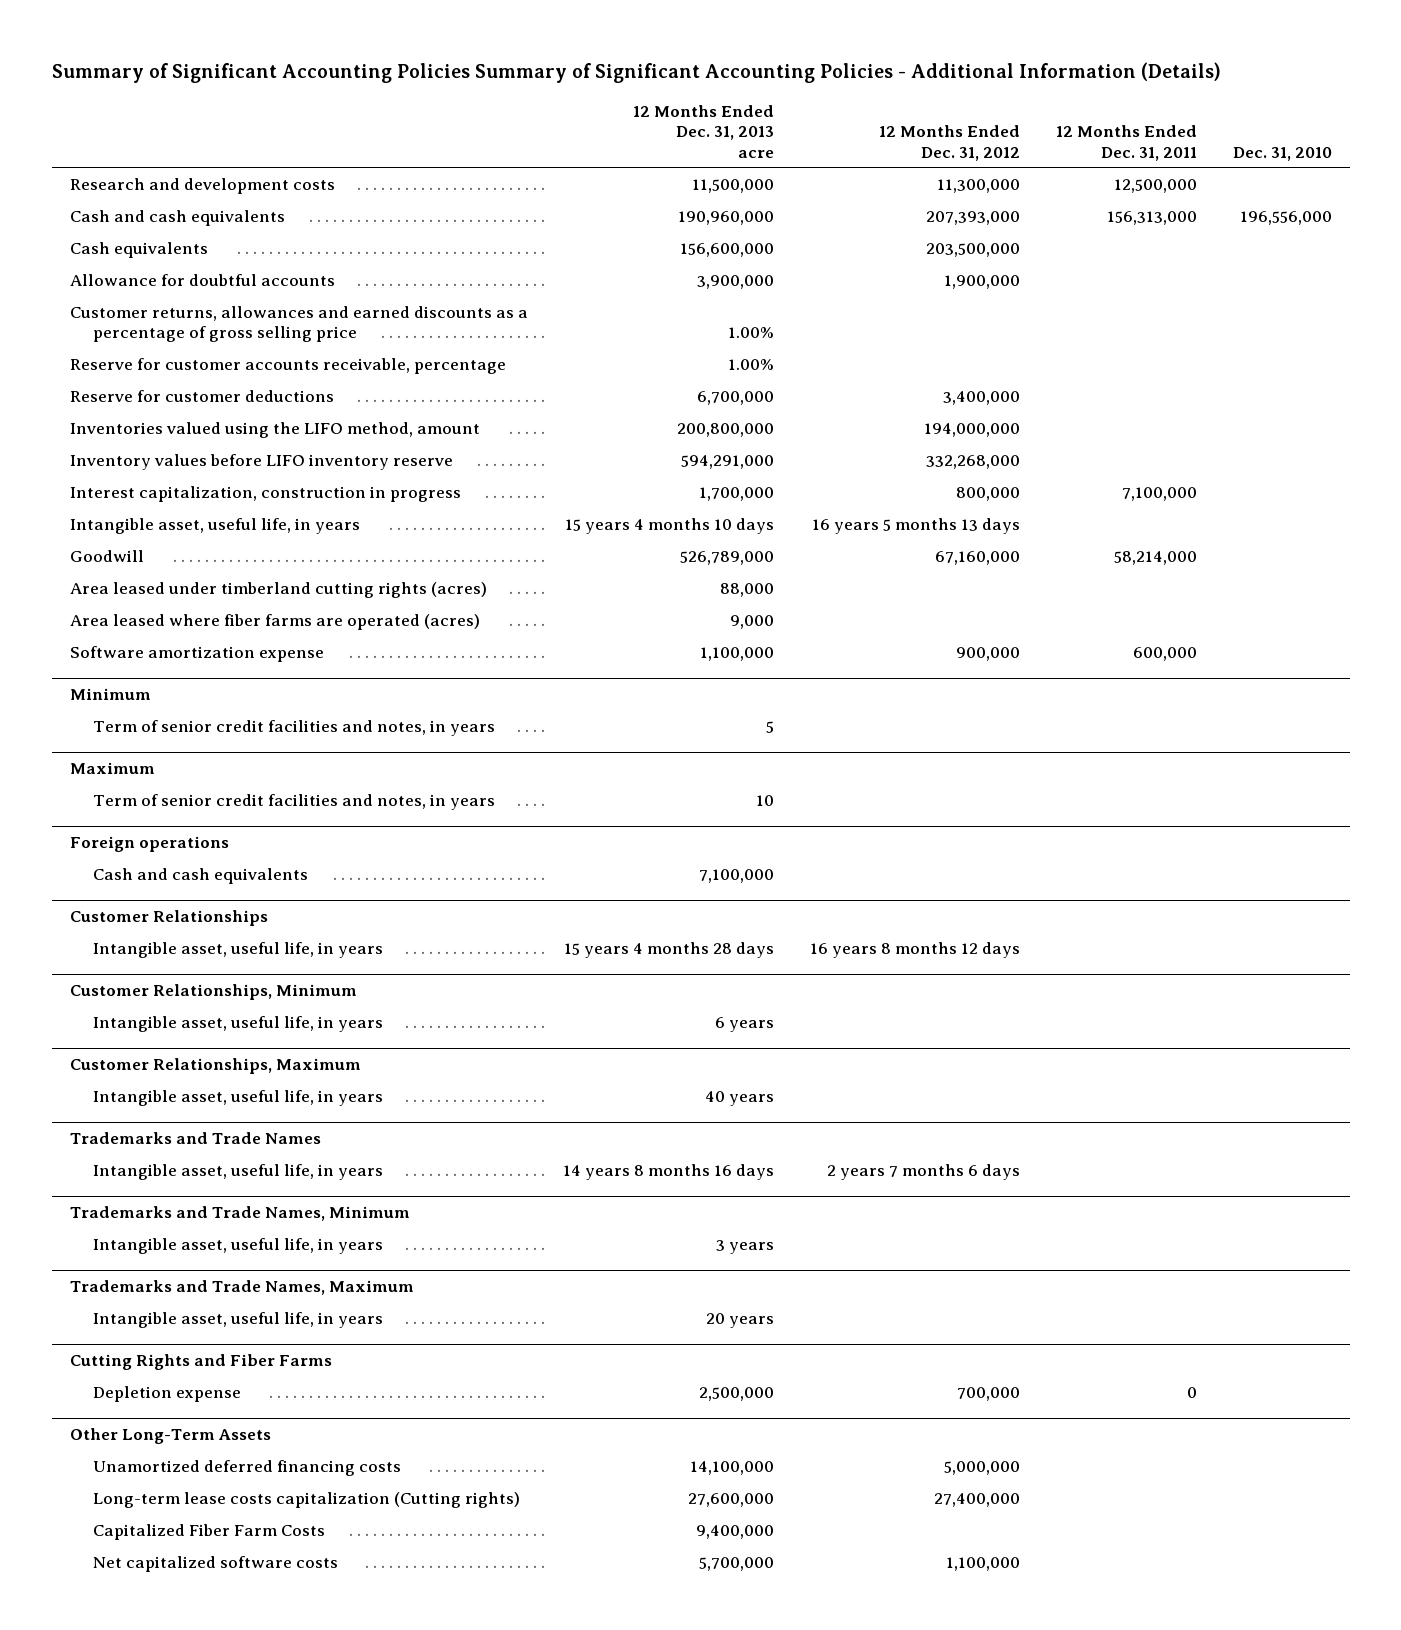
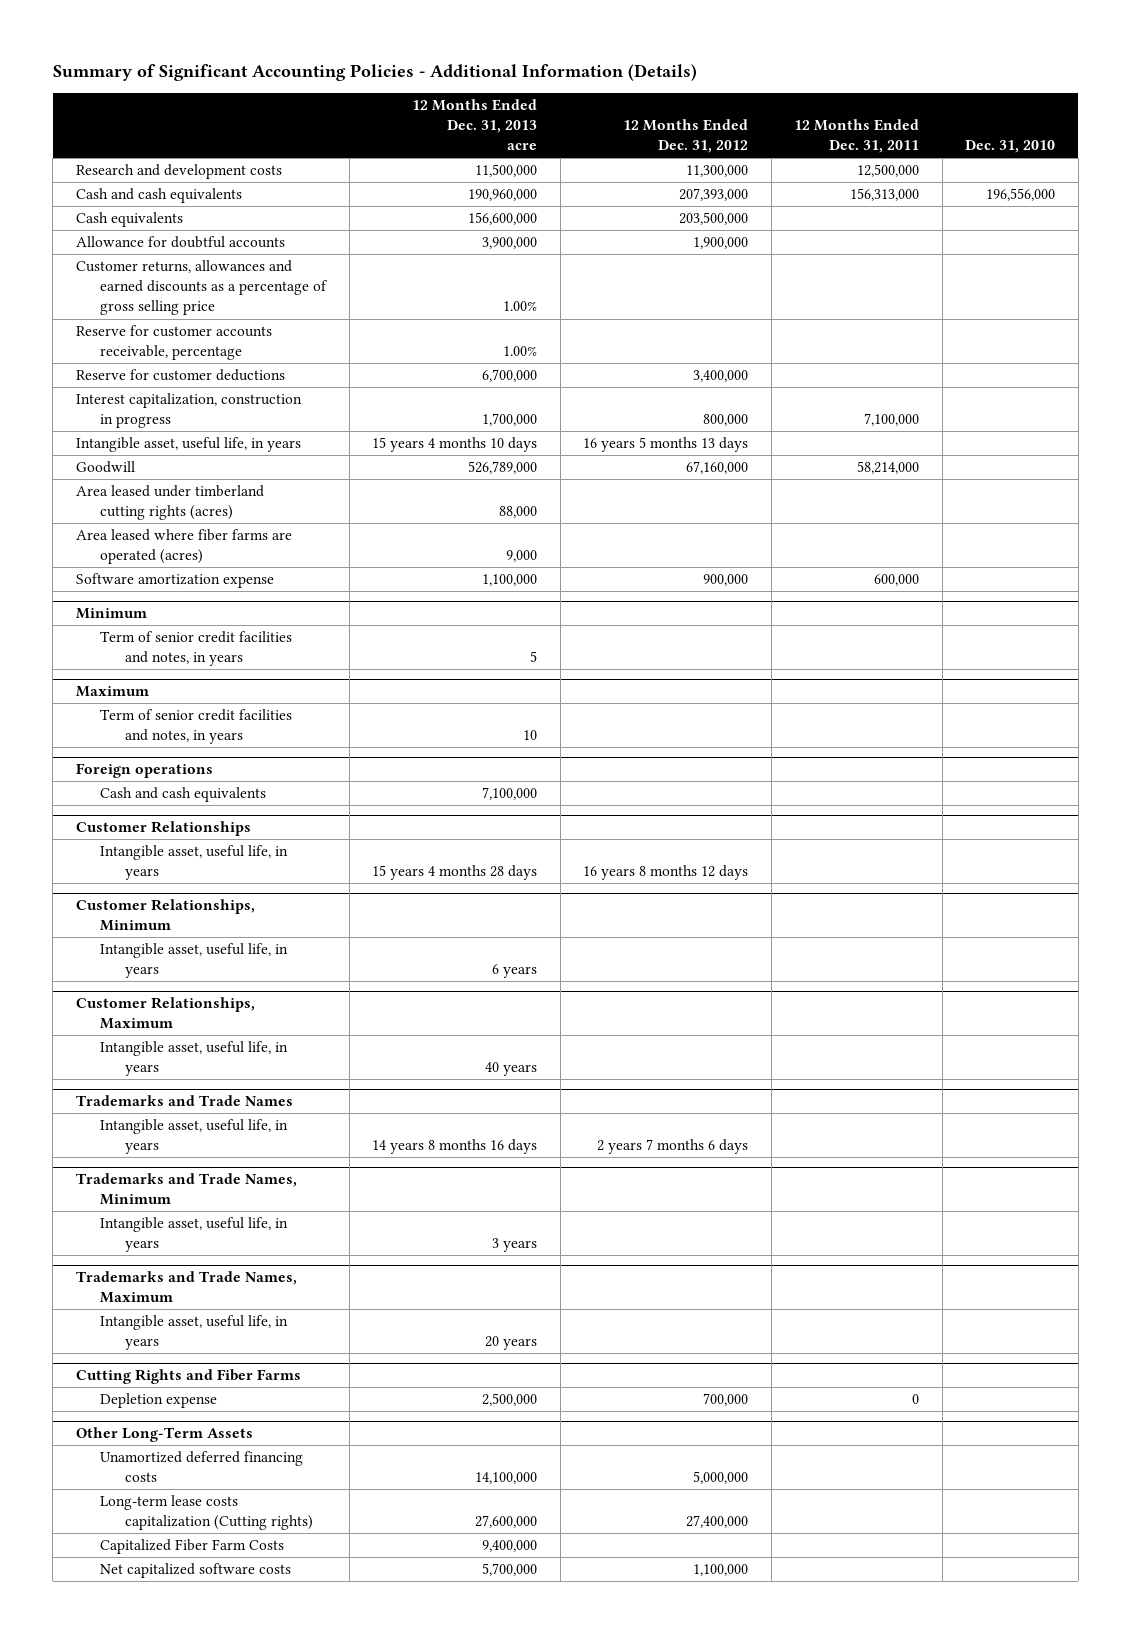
[51,62,1221,84] Summary of Significant Accounting Policies Summary of Significant Accounting Policies - Additional Information (Details) -> [52,64,697,82] Summary of Significant Accounting Policies - Additional Information (Details)
[69,421,480,438] Inventories valued using the LIFO method, amount -> none
[69,453,453,470] Inventory values before LIFO inventory reserve -> none

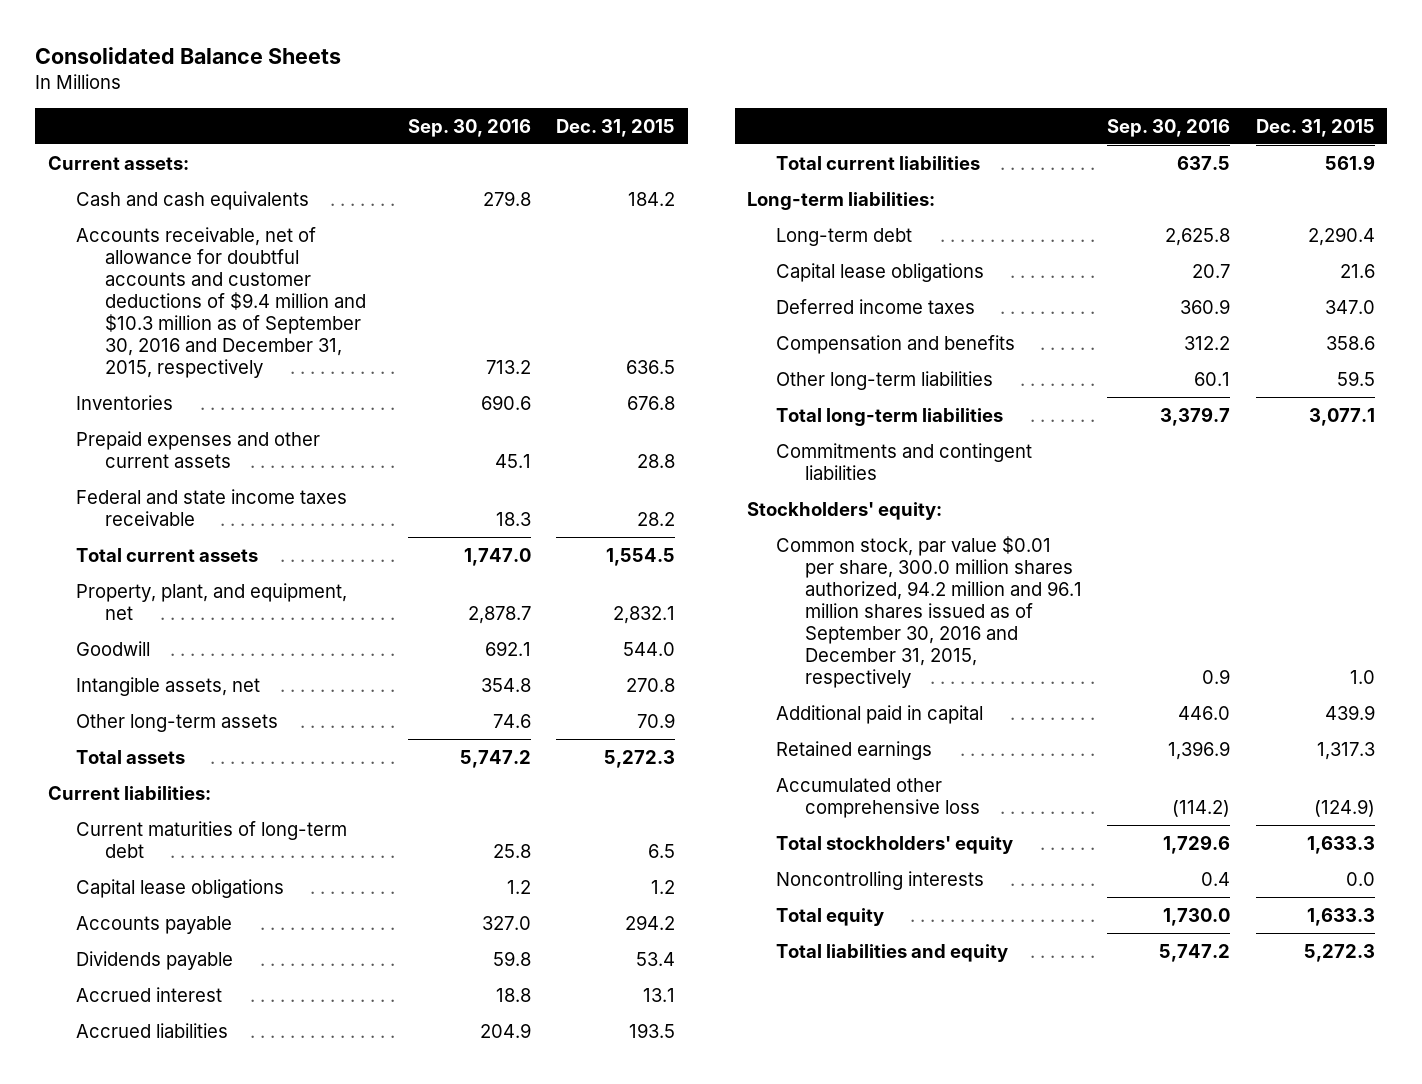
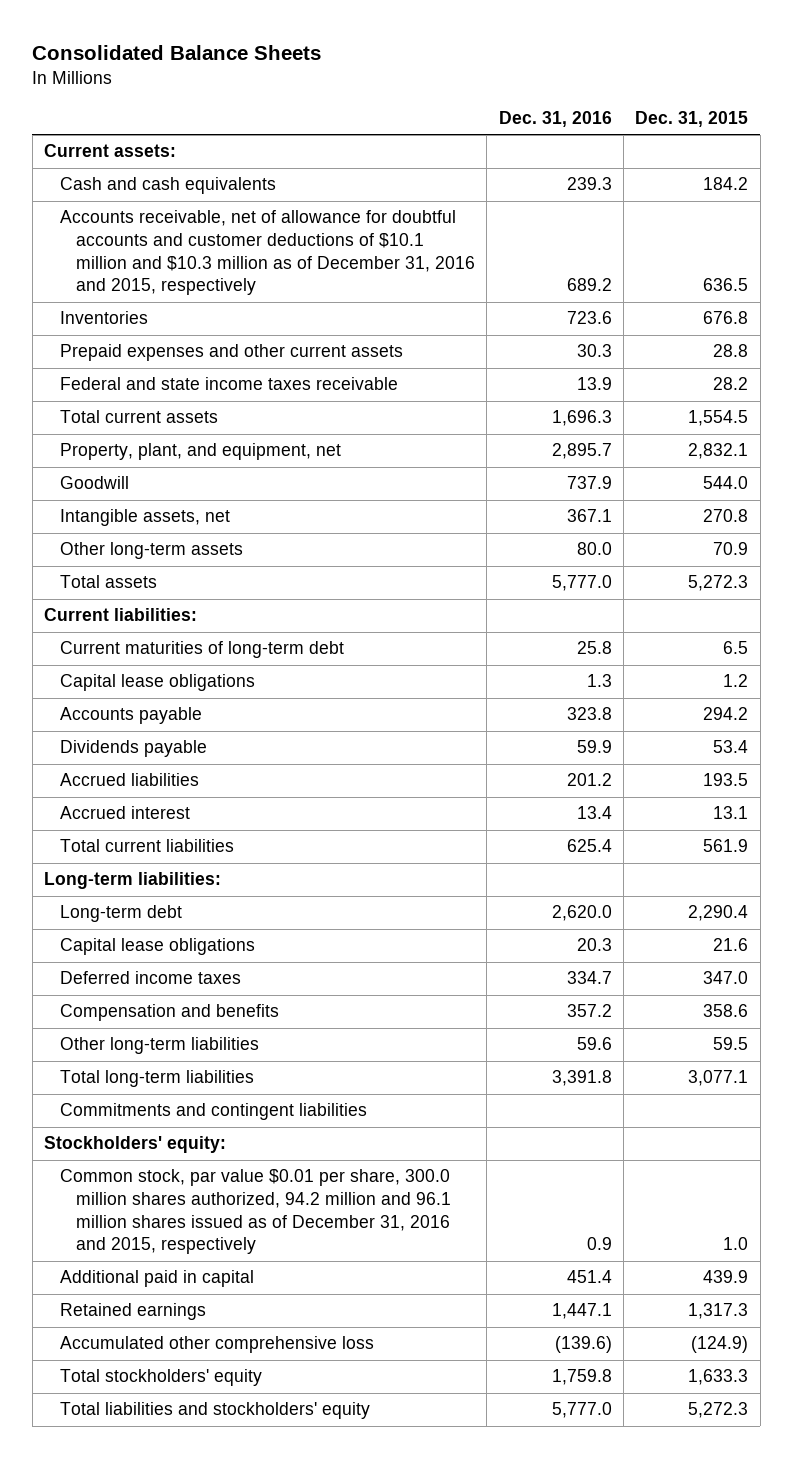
[407,118,531,137] Sep. 30, 2016 -> none
none -> [498,110,612,127] Dec. 31, 2016
[76,226,367,379] Accounts receivable, net of allowance for doubtful accounts and customer deductions of $9.4 million and $10.3 million as of September 30, 2016 and December 31, 2015, respectively -> [60,210,476,296] Accounts receivable, net of allowance for doubtful accounts and customer deductions of $10.1 million and $10.3 million as of December 31, 2016 and 2015, respectively
[76,986,223,1002] Accrued interest -> [60,806,191,820] Accrued interest
[776,535,1083,689] Common stock, par value $0.01 per share, 300.0 million shares authorized, 94.2 million and 96.1 million shares issued as of September 30, 2016 and December 31, 2015, respectively -> [60,1169,452,1255] Common stock, par value $0.01 per share, 300.0 million shares authorized, 94.2 million and 96.1 million shares issued as of December 31, 2016 and 2015, respectively
[776,870,985,890] Noncontrolling interests -> none
[776,907,885,926] Total equity -> none
[776,943,1009,962] Total liabilities and equity -> [60,1402,371,1420] Total liabilities and stockholders' equity

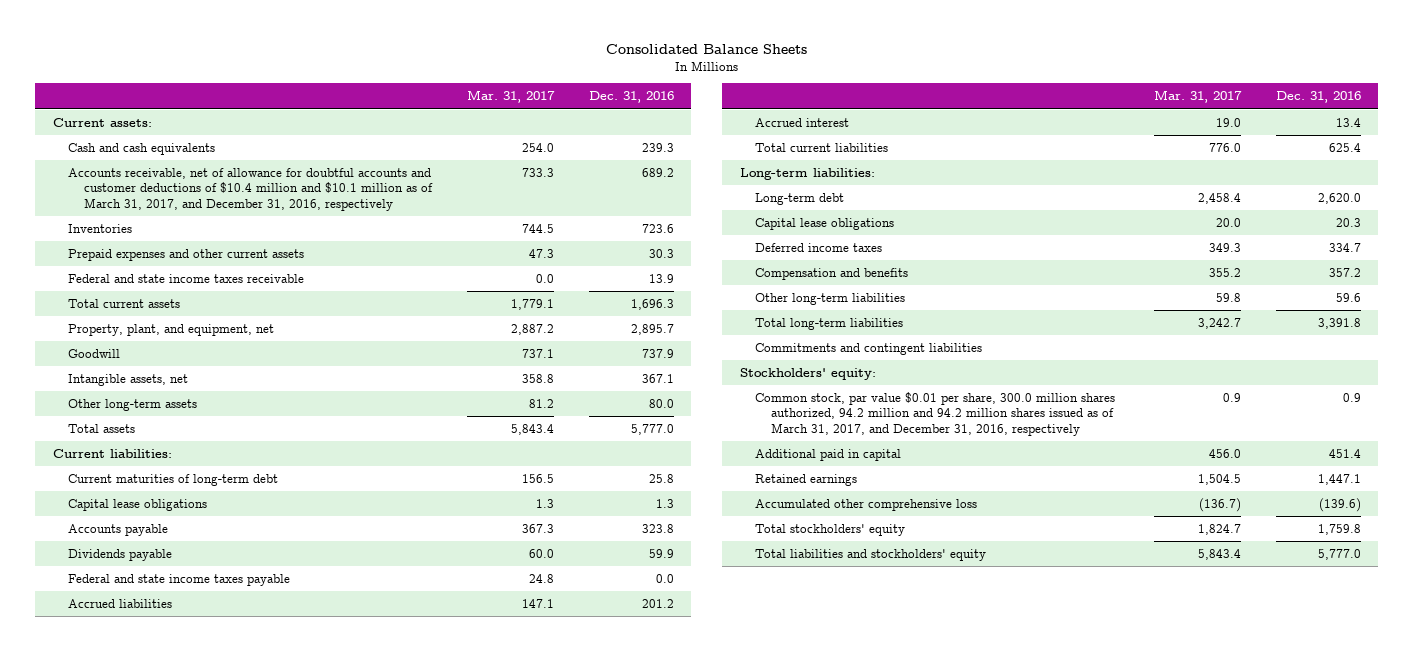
[635,110,749,127] Dec. 31, 2015 -> none
none -> [466,90,555,104] Mar. 31, 2017
[60,210,476,296] Accounts receivable, net of allowance for doubtful accounts and customer deductions of $10.1 million and $10.3 million as of December 31, 2016 and 2015, respectively -> [68,167,433,211] Accounts receivable, net of allowance for doubtful accounts and customer deductions of $10.4 million and $10.1 million as of March 31, 2017, and December 31, 2016, respectively
none -> [68,573,291,586] Federal and state income taxes payable
[60,1169,452,1255] Common stock, par value $0.01 per share, 300.0 million shares authorized, 94.2 million and 96.1 million shares issued as of December 31, 2016 and 2015, respectively -> [755,391,1116,436] Common stock, par value $0.01 per share, 300.0 million shares authorized, 94.2 million and 94.2 million shares issued as of March 31, 2017, and December 31, 2016, respectively

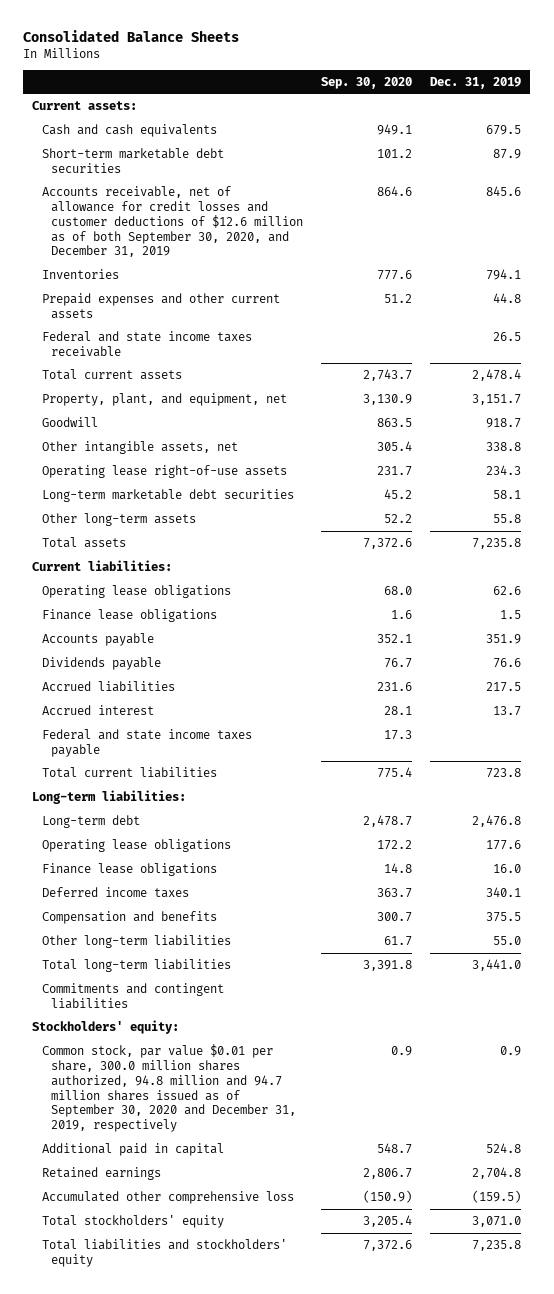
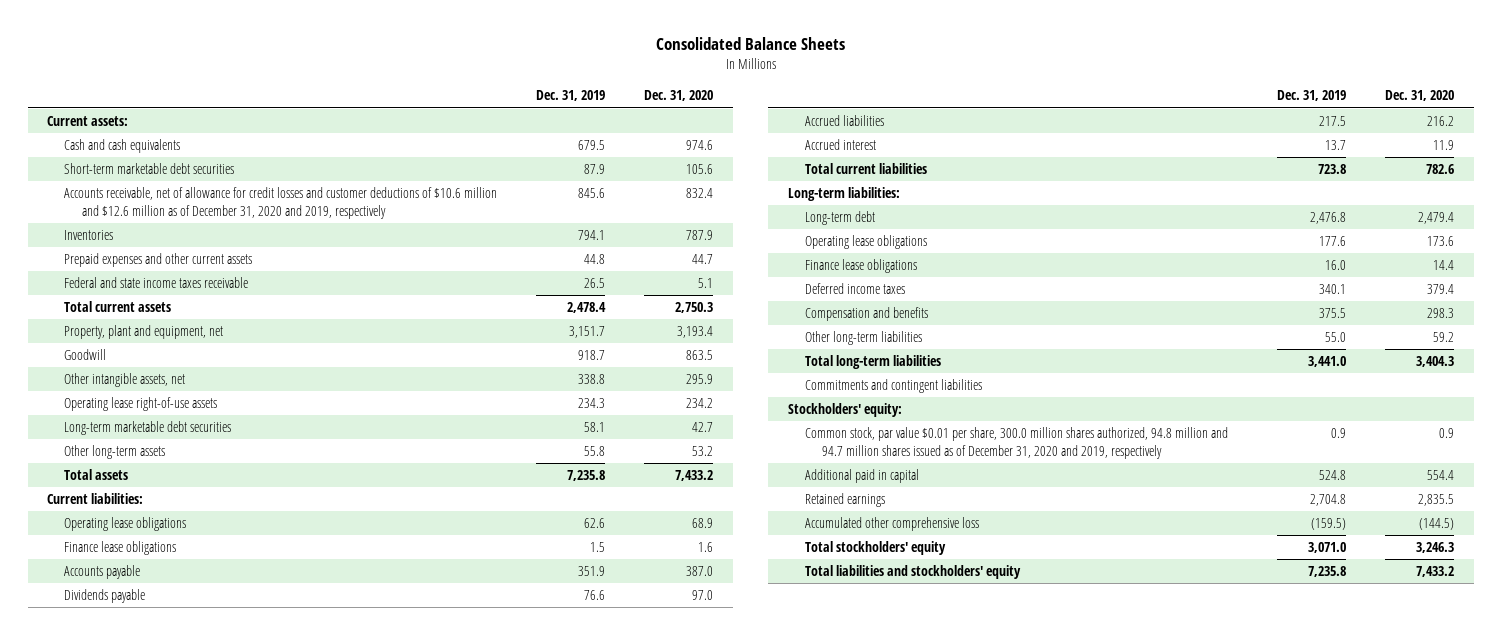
[320,76,412,89] Sep. 30, 2020 -> none
none -> [644,90,714,102] Dec. 31, 2020
[41,185,303,258] Accounts receivable, net of allowance for credit losses and customer deductions of $12.6 million as of both September 30, 2020, and December 31, 2019 -> [64,187,498,219] Accounts receivable, net of allowance for credit losses and customer deductions of $10.6 million and $12.6 million as of December 31, 2020 and 2019, respectively
[41,392,287,406] Property, plant, and equipment, net -> [64,325,224,340] Property, plant and equipment, net
[41,728,252,757] Federal and state income taxes payable -> none
[41,1043,296,1133] Common stock, par value $0.01 per share, 300.0 million shares authorized, 94.8 million and 94.7 million shares issued as of September 30, 2020 and December 31, 2019, respectively -> [805,427,1229,459] Common stock, par value $0.01 per share, 300.0 million shares authorized, 94.8 million and 94.7 million shares issued as of December 31, 2020 and 2019, respectively

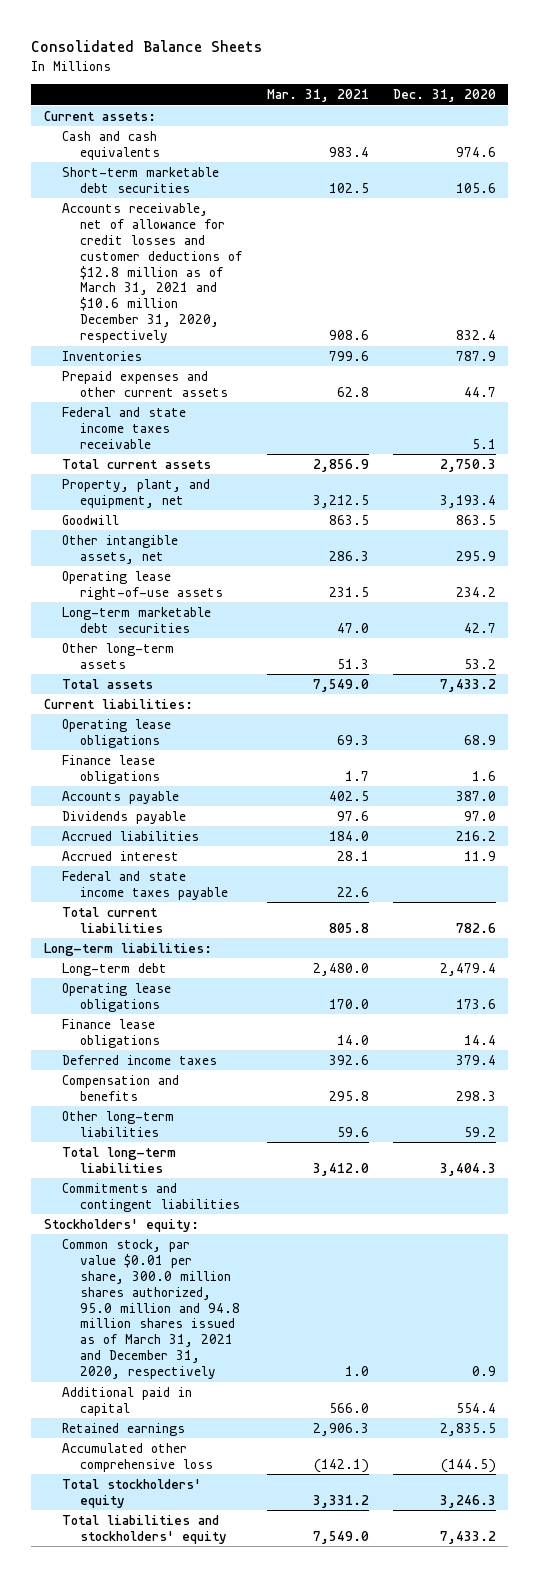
[536,90,606,102] Dec. 31, 2019 -> none
none -> [266,89,369,103] Mar. 31, 2021
[64,187,498,219] Accounts receivable, net of allowance for credit losses and customer deductions of $10.6 million and $12.6 million as of December 31, 2020 and 2019, respectively -> [61,202,242,344] Accounts receivable, net of allowance for credit losses and customer deductions of $12.8 million as of March 31, 2021 and $10.6 million December 31, 2020, respectively
[64,325,224,340] Property, plant and equipment, net -> [61,478,210,508] Property, plant, and equipment, net
none -> [61,870,228,900] Federal and state income taxes payable
[805,427,1229,459] Common stock, par value $0.01 per share, 300.0 million shares authorized, 94.8 million and 94.7 million shares issued as of December 31, 2020 and 2019, respectively -> [61,1238,240,1380] Common stock, par value $0.01 per share, 300.0 million shares authorized, 95.0 million and 94.8 million shares issued as of March 31, 2021 and December 31, 2020, respectively

